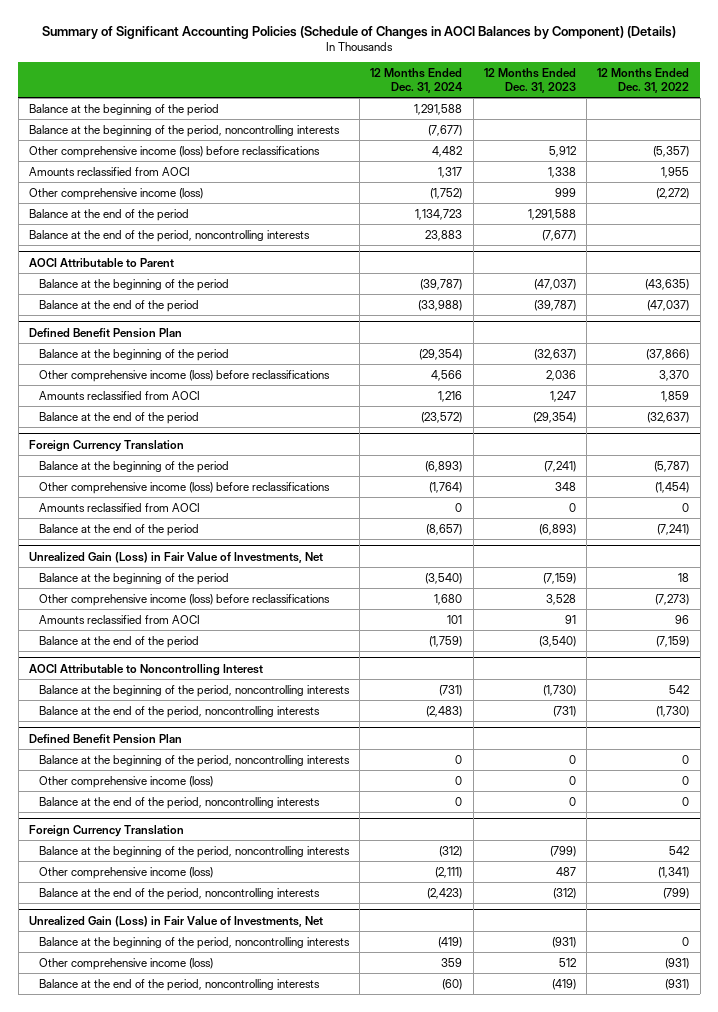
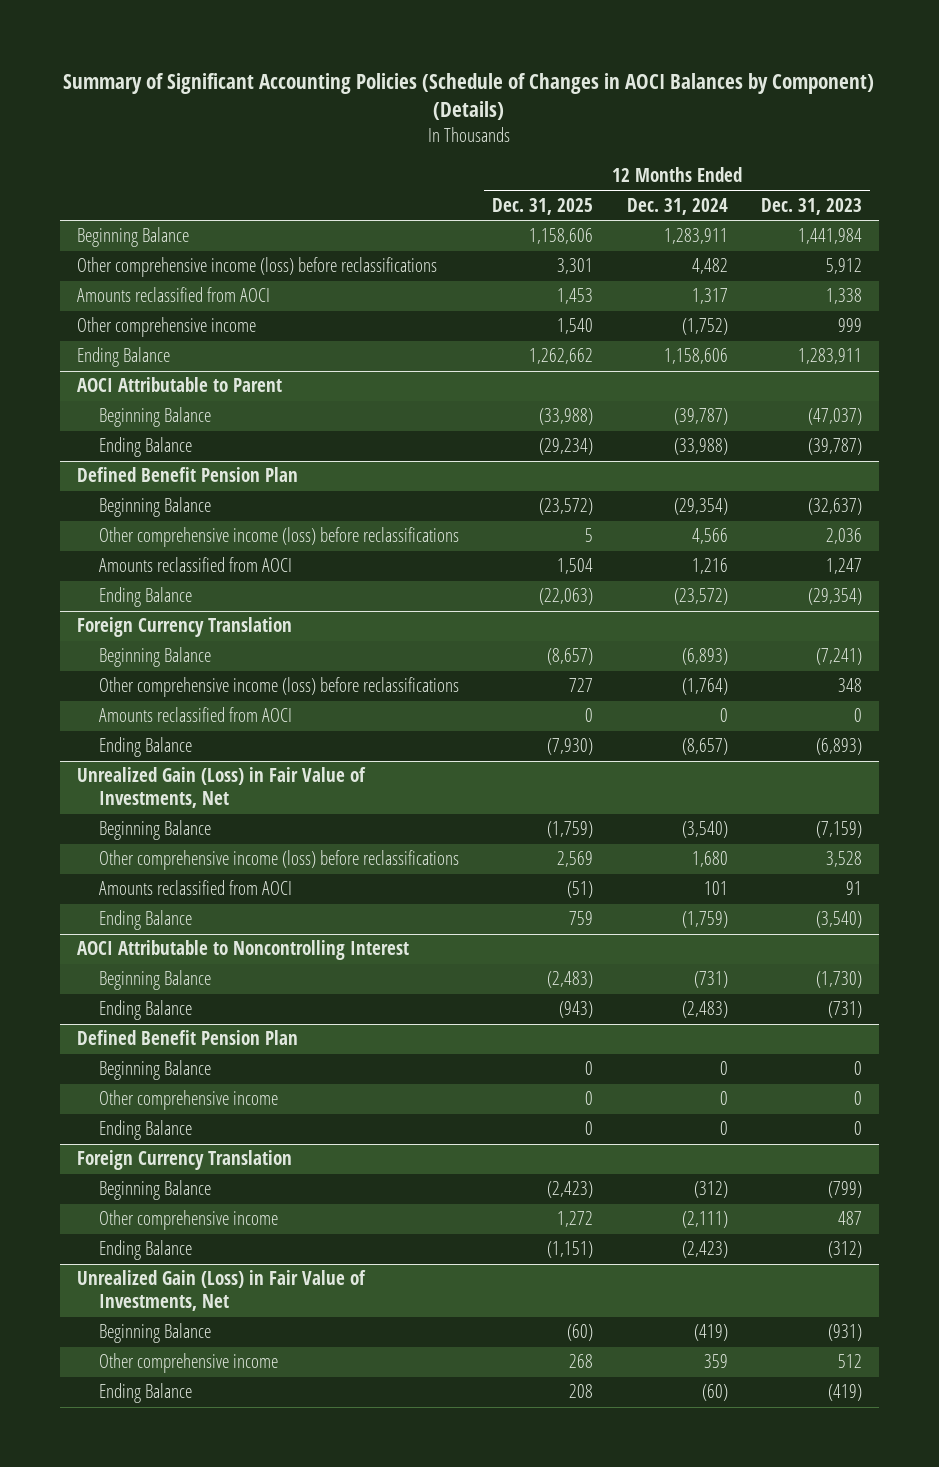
[597,67,690,93] 12 Months Ended Dec. 31, 2022 -> none
none -> [492,197,594,215] Dec. 31, 2025
[28,103,219,116] Balance at the beginning of the period -> none
[28,124,340,137] Balance at the beginning of the period, noncontrolling interests -> none
none -> [76,227,189,248] Beginning Balance
[28,208,189,221] Balance at the end of the period -> none
[28,229,310,242] Balance at the end of the period, noncontrolling interests -> none
[28,187,203,200] Other comprehensive income (loss) -> [76,317,256,338] Other comprehensive income
none -> [76,347,170,368] Ending Balance
[38,278,229,291] Balance at the beginning of the period -> [98,407,211,428] Beginning Balance
[38,299,199,312] Balance at the end of the period -> [98,437,192,458] Ending Balance
[38,348,229,361] Balance at the beginning of the period -> [98,497,211,518] Beginning Balance
[38,411,199,424] Balance at the end of the period -> [98,587,192,608] Ending Balance
[38,460,229,473] Balance at the beginning of the period -> [98,647,211,668] Beginning Balance
[38,523,199,536] Balance at the end of the period -> [98,737,192,758] Ending Balance
[38,572,229,585] Balance at the beginning of the period -> [98,820,211,841] Beginning Balance
[38,635,199,648] Balance at the end of the period -> [98,910,192,931] Ending Balance
[38,684,350,697] Balance at the beginning of the period, noncontrolling interests -> [98,970,211,991] Beginning Balance
[38,705,320,718] Balance at the end of the period, noncontrolling interests -> [98,1000,192,1021] Ending Balance
[38,754,350,767] Balance at the beginning of the period, noncontrolling interests -> none
[38,796,320,809] Balance at the end of the period, noncontrolling interests -> none
none -> [98,1060,211,1081] Beginning Balance
[38,775,213,788] Other comprehensive income (loss) -> [98,1090,278,1111] Other comprehensive income
none -> [98,1120,192,1141] Ending Balance
[38,845,350,858] Balance at the beginning of the period, noncontrolling interests -> [98,1180,211,1201] Beginning Balance
[38,866,213,879] Other comprehensive income (loss) -> [98,1210,278,1231] Other comprehensive income
[38,887,320,900] Balance at the end of the period, noncontrolling interests -> [98,1240,192,1261] Ending Balance
[38,936,350,949] Balance at the beginning of the period, noncontrolling interests -> [98,1323,211,1344] Beginning Balance
[38,957,213,970] Other comprehensive income (loss) -> [98,1353,278,1374] Other comprehensive income
[38,978,320,991] Balance at the end of the period, noncontrolling interests -> [98,1383,192,1404] Ending Balance

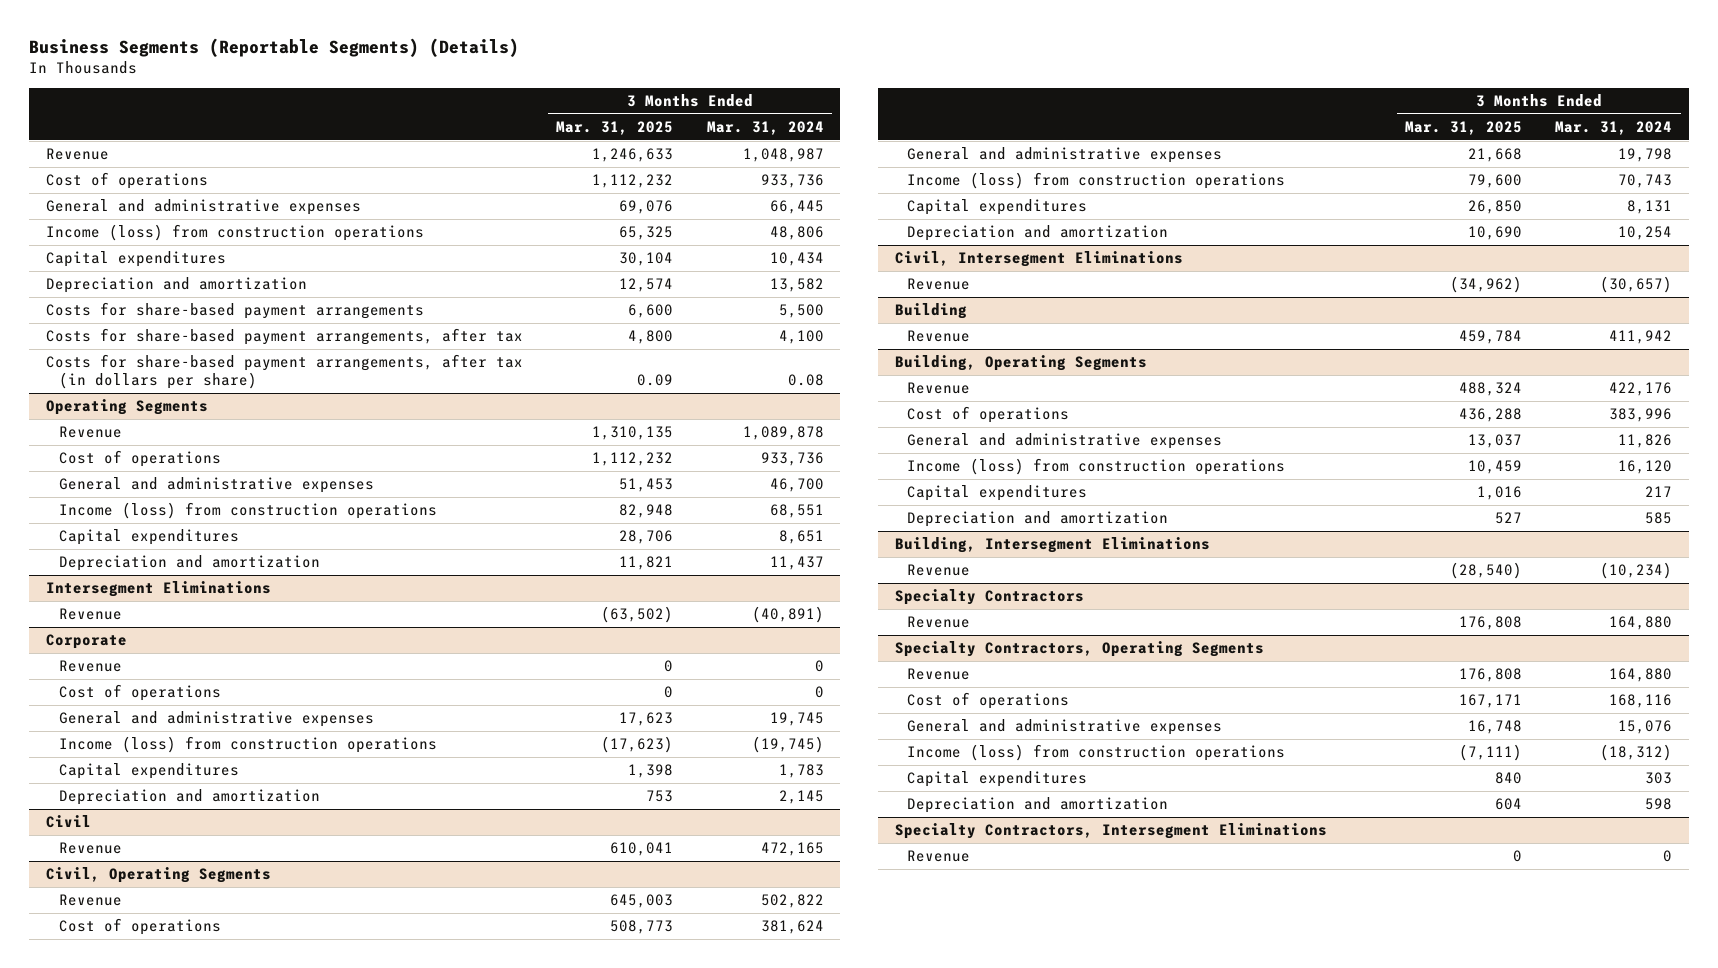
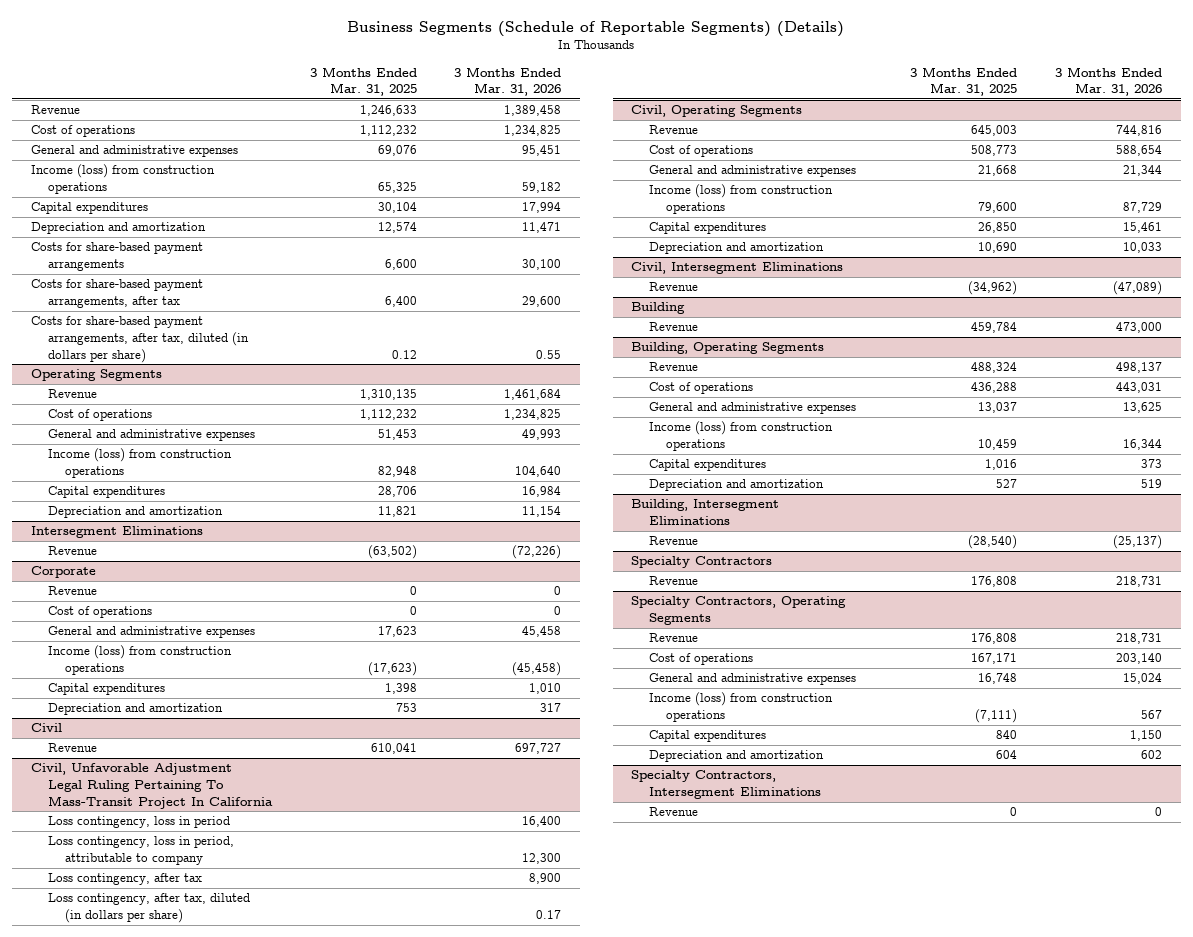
[29,37,520,57] Business Segments (Reportable Segments) (Details) -> [347,20,845,37] Business Segments (Schedule of Reportable Segments) (Details)
[706,121,824,136] Mar. 31, 2024 -> none
none -> [454,66,562,97] 3 Months Ended Mar. 31, 2026
[628,330,674,345] 4,800 -> [384,296,417,308] 6,400
[45,354,523,389] Costs for share-based payment arrangements, after tax (in dollars per share) -> [30,316,249,363] Costs for share-based payment arrangements, after tax, diluted (in dollars per share)
[637,373,674,386] 0.09 -> [391,349,417,359] 0.12
none -> [30,763,273,809] Civil, Unfavorable Adjustment Legal Ruling Pertaining To Mass-Transit Project In California
none -> [47,816,230,829] Loss contingency, loss in period
none -> [47,836,234,866] Loss contingency, loss in period, attributable to company
none -> [47,873,202,886] Loss contingency, after tax
none -> [47,893,250,924] Loss contingency, after tax, diluted (in dollars per share)

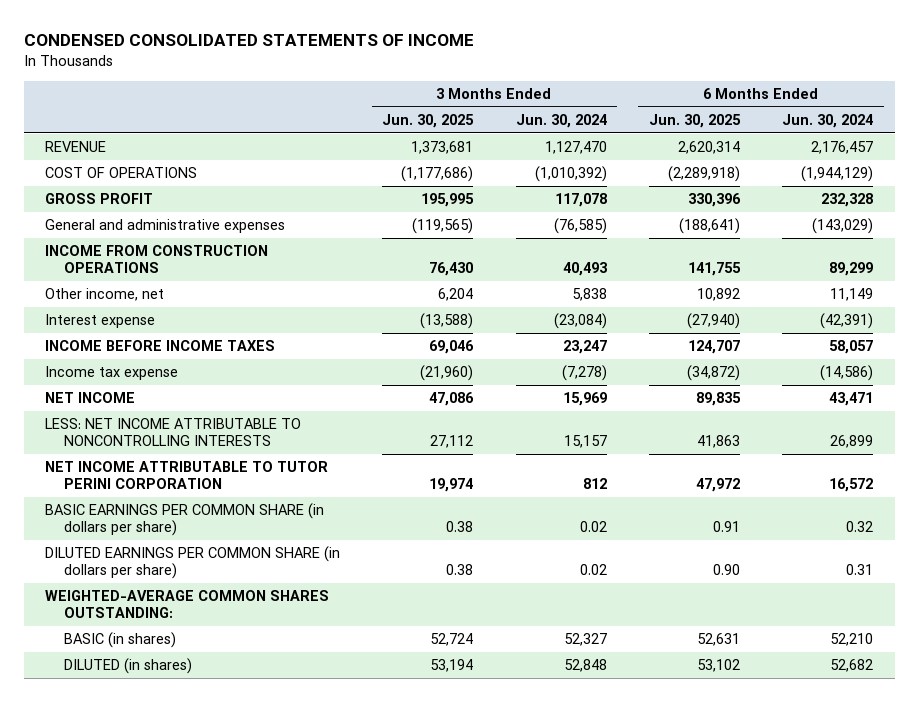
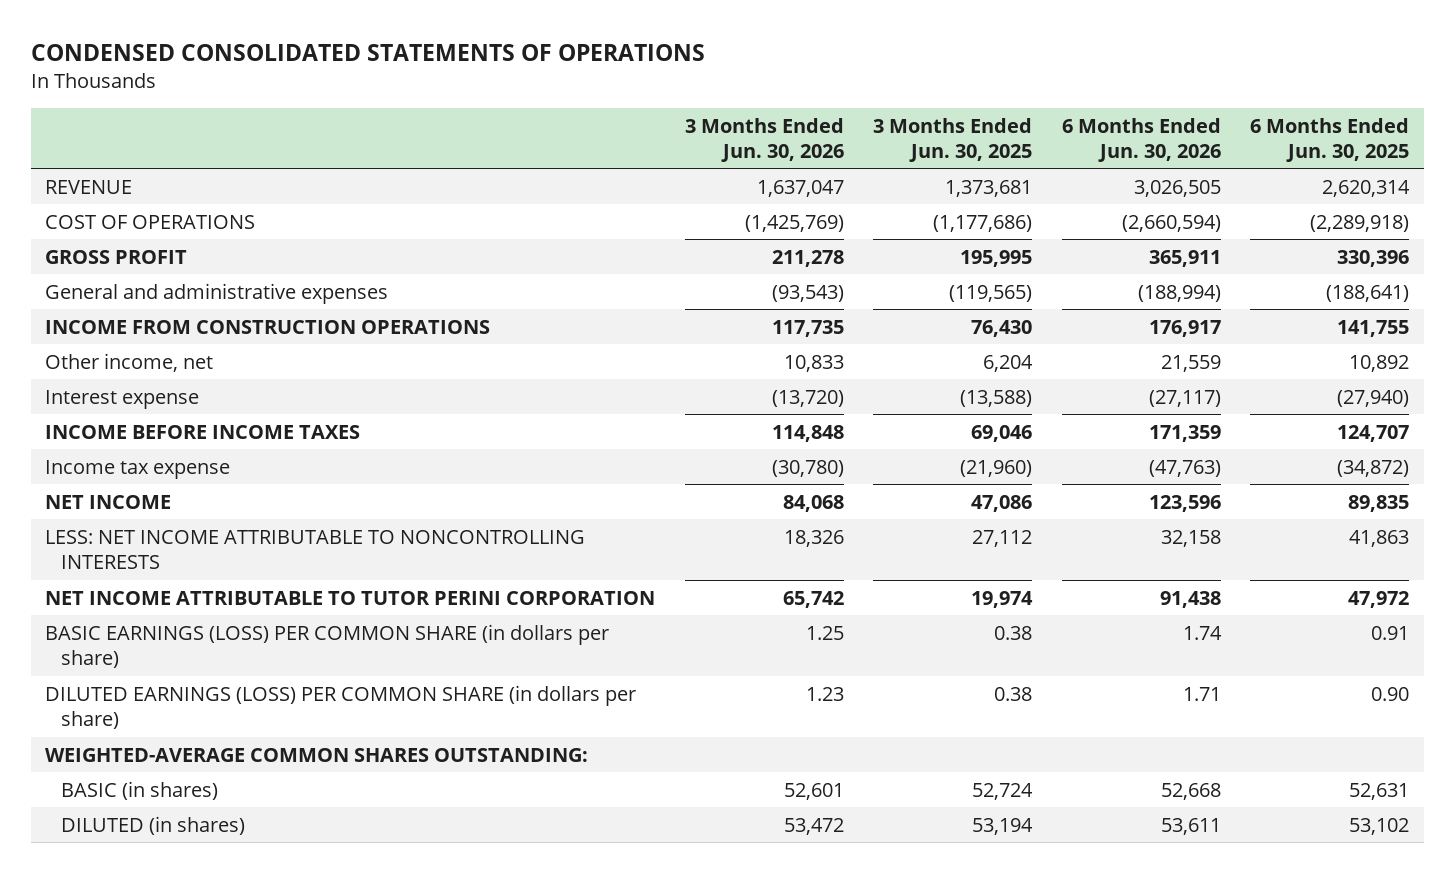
[23,34,474,47] CONDENSED CONSOLIDATED STATEMENTS OF INCOME -> [30,44,705,62] CONDENSED CONSOLIDATED STATEMENTS OF OPERATIONS
[515,113,607,128] Jun. 30, 2024 -> none
[782,113,874,128] Jun. 30, 2024 -> none
none -> [684,117,844,162] 3 Months Ended Jun. 30, 2026
none -> [1061,117,1221,162] 6 Months Ended Jun. 30, 2026
[44,503,324,537] BASIC EARNINGS PER COMMON SHARE (in dollars per share) -> [45,623,610,668] BASIC EARNINGS (LOSS) PER COMMON SHARE (in dollars per share)
[44,546,340,580] DILUTED EARNINGS PER COMMON SHARE (in dollars per share) -> [45,684,637,729] DILUTED EARNINGS (LOSS) PER COMMON SHARE (in dollars per share)

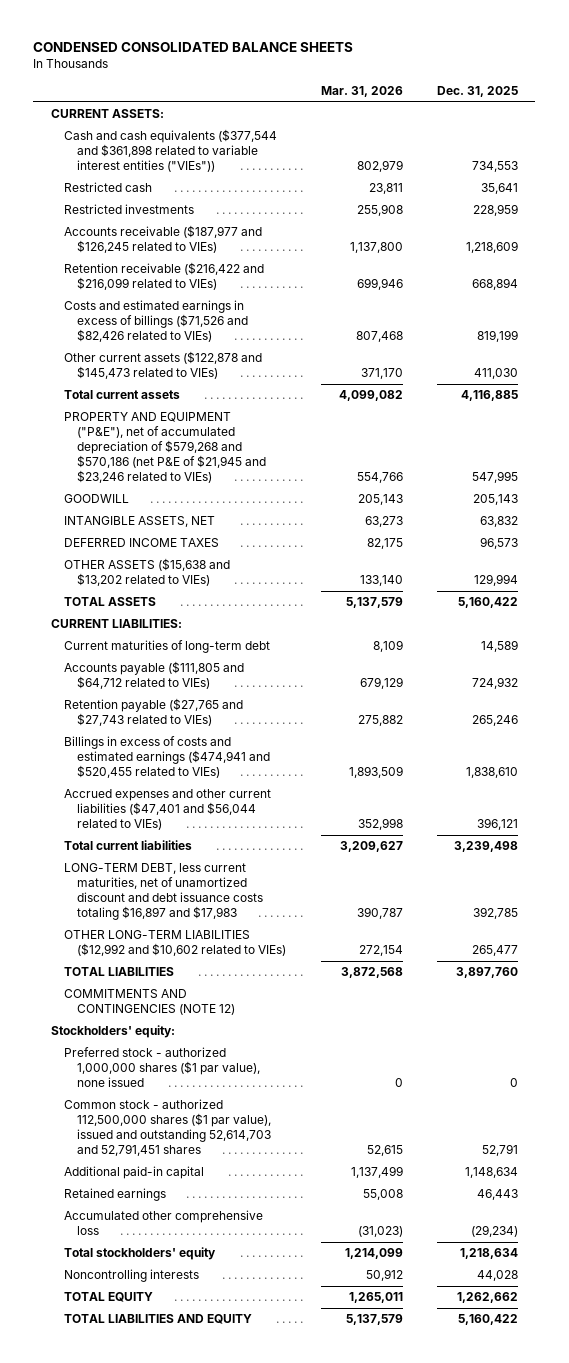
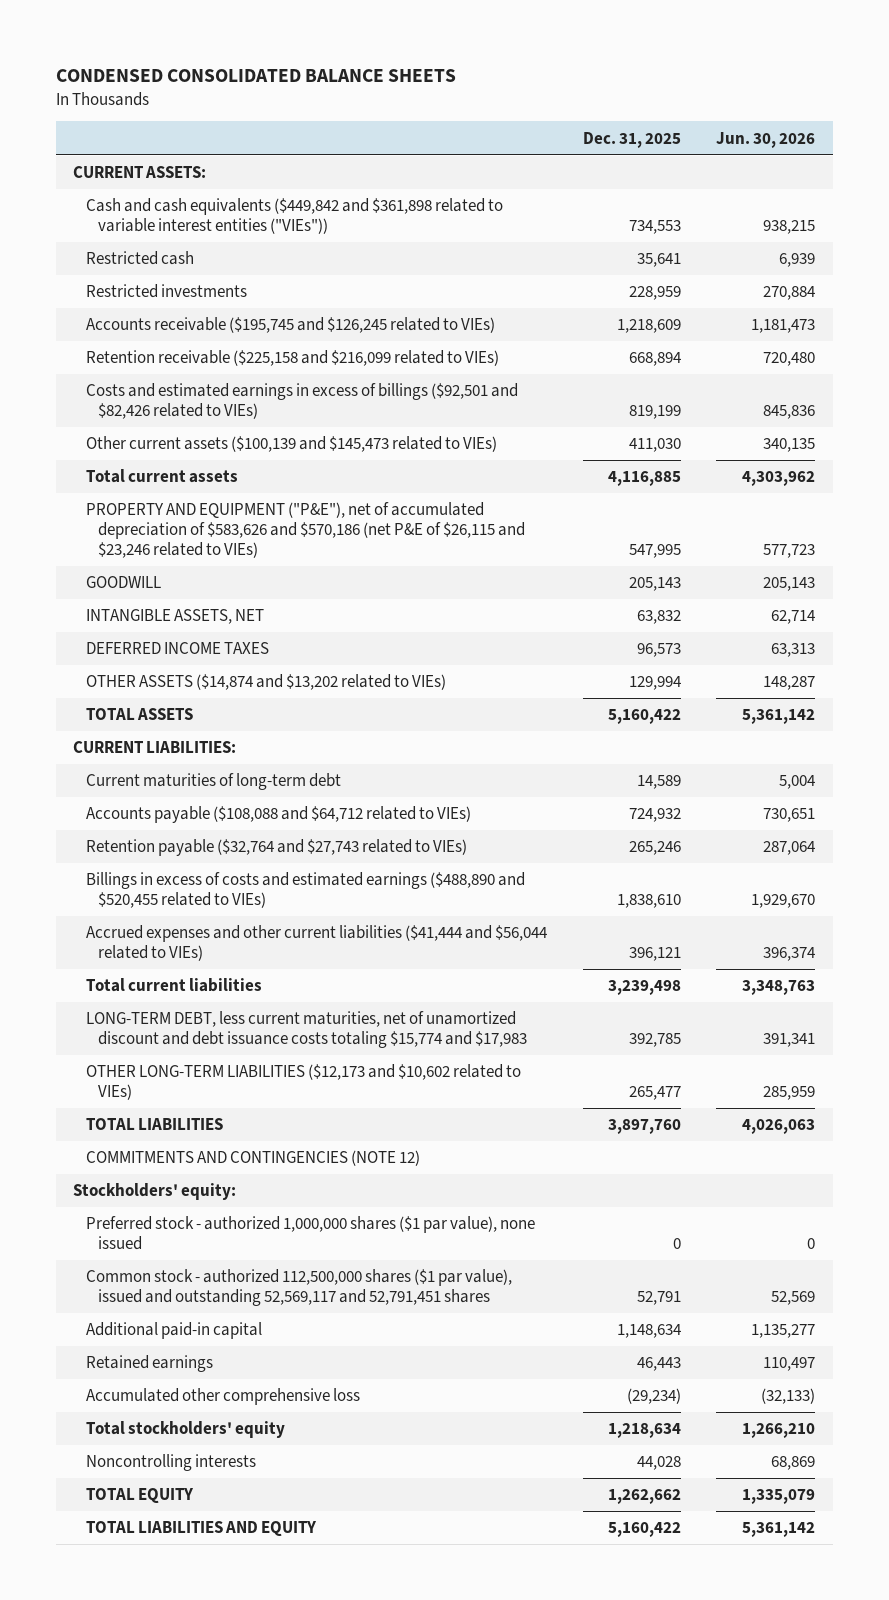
[320,85,403,97] Mar. 31, 2026 -> none
none -> [716,131,816,148] Jun. 30, 2026
[63,129,277,173] Cash and cash equivalents ($377,544 and $361,898 related to variable interest entities ("VIEs")) -> [85,198,503,235] Cash and cash equivalents ($449,842 and $361,898 related to variable interest entities ("VIEs"))
[63,225,262,254] Accounts receivable ($187,977 and $126,245 related to VIEs) -> [85,317,495,334] Accounts receivable ($195,745 and $126,245 related to VIEs)
[63,262,264,291] Retention receivable ($216,422 and $216,099 related to VIEs) -> [85,350,499,367] Retention receivable ($225,158 and $216,099 related to VIEs)
[63,300,249,343] Costs and estimated earnings in excess of billings ($71,526 and $82,426 related to VIEs) -> [85,383,518,420] Costs and estimated earnings in excess of billings ($92,501 and $82,426 related to VIEs)
[63,351,262,380] Other current assets ($122,878 and $145,473 related to VIEs) -> [85,436,497,453] Other current assets ($100,139 and $145,473 related to VIEs)
[63,412,267,483] PROPERTY AND EQUIPMENT ("P&E"), net of accumulated depreciation of $579,268 and $570,186 (net P&E of $21,945 and $23,246 related to VIEs) -> [85,502,526,558] PROPERTY AND EQUIPMENT ("P&E"), net of accumulated depreciation of $583,626 and $570,186 (net P&E of $26,115 and $23,246 related to VIEs)
[63,558,230,587] OTHER ASSETS ($15,638 and $13,202 related to VIEs) -> [85,674,446,691] OTHER ASSETS ($14,874 and $13,202 related to VIEs)
[63,661,244,690] Accounts payable ($111,805 and $64,712 related to VIEs) -> [85,806,471,824] Accounts payable ($108,088 and $64,712 related to VIEs)
[63,698,243,727] Retention payable ($27,765 and $27,743 related to VIEs) -> [85,839,467,857] Retention payable ($32,764 and $27,743 related to VIEs)
[63,736,271,779] Billings in excess of costs and estimated earnings ($474,941 and $520,455 related to VIEs) -> [85,872,525,909] Billings in excess of costs and estimated earnings ($488,890 and $520,455 related to VIEs)
[63,789,271,831] Accrued expenses and other current liabilities ($47,401 and $56,044 related to VIEs) -> [85,925,547,962] Accrued expenses and other current liabilities ($41,444 and $56,044 related to VIEs)
[63,863,264,920] LONG-TERM DEBT, less current maturities, net of unamortized discount and debt issuance costs totaling $16,897 and $17,983 -> [85,1011,528,1049] LONG-TERM DEBT, less current maturities, net of unamortized discount and debt issuance costs totaling $15,774 and $17,983
[63,930,287,957] OTHER LONG-TERM LIABILITIES ($12,992 and $10,602 related to VIEs) -> [85,1064,521,1101] OTHER LONG-TERM LIABILITIES ($12,173 and $10,602 related to VIEs)
[63,1099,272,1156] Common stock - authorized 112,500,000 shares ($1 par value), issued and outstanding 52,614,703 and 52,791,451 shares -> [85,1269,512,1307] Common stock - authorized 112,500,000 shares ($1 par value), issued and outstanding 52,569,117 and 52,791,451 shares

